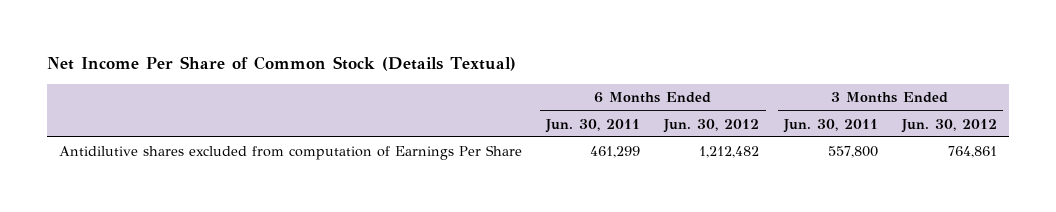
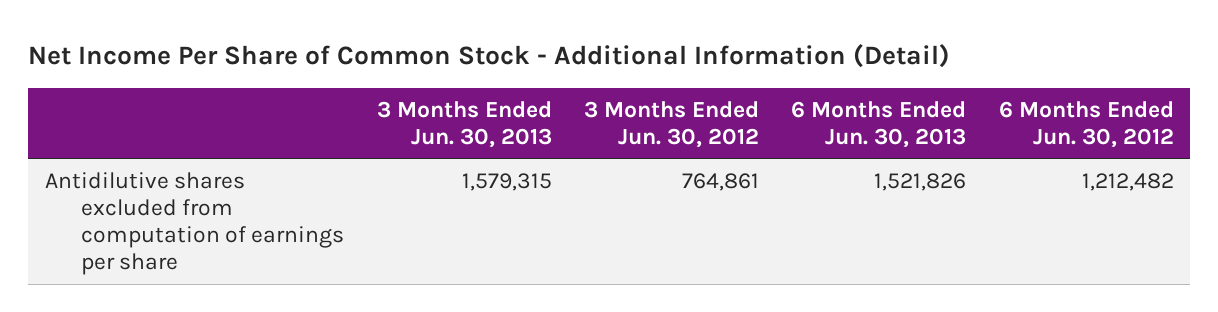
[46,56,516,72] Net Income Per Share of Common Stock (Details Textual) -> [28,44,951,69] Net Income Per Share of Common Stock - Additional Information (Detail)
[545,118,641,133] Jun. 30, 2011 -> none
[782,118,878,133] Jun. 30, 2011 -> none
none -> [376,100,552,148] 3 Months Ended Jun. 30, 2013
none -> [791,100,967,148] 6 Months Ended Jun. 30, 2013
[58,145,522,161] Antidilutive shares excluded from computation of Earnings Per Share -> [44,172,345,276] Antidilutive shares excluded from computation of earnings per share

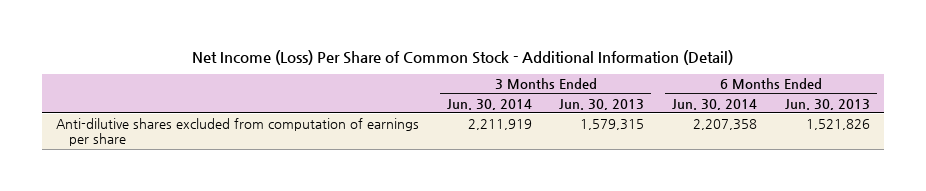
[28,44,951,69] Net Income Per Share of Common Stock - Additional Information (Detail) -> [191,49,733,65] Net Income (Loss) Per Share of Common Stock - Additional Information (Detail)
[584,100,760,148] 3 Months Ended Jun. 30, 2012 -> none
[998,100,1174,148] 6 Months Ended Jun. 30, 2012 -> none
none -> [446,98,532,110] Jun. 30, 2014
none -> [672,98,758,110] Jun. 30, 2014
[44,172,345,276] Antidilutive shares excluded from computation of earnings per share -> [56,118,420,147] Anti-dilutive shares excluded from computation of earnings per share

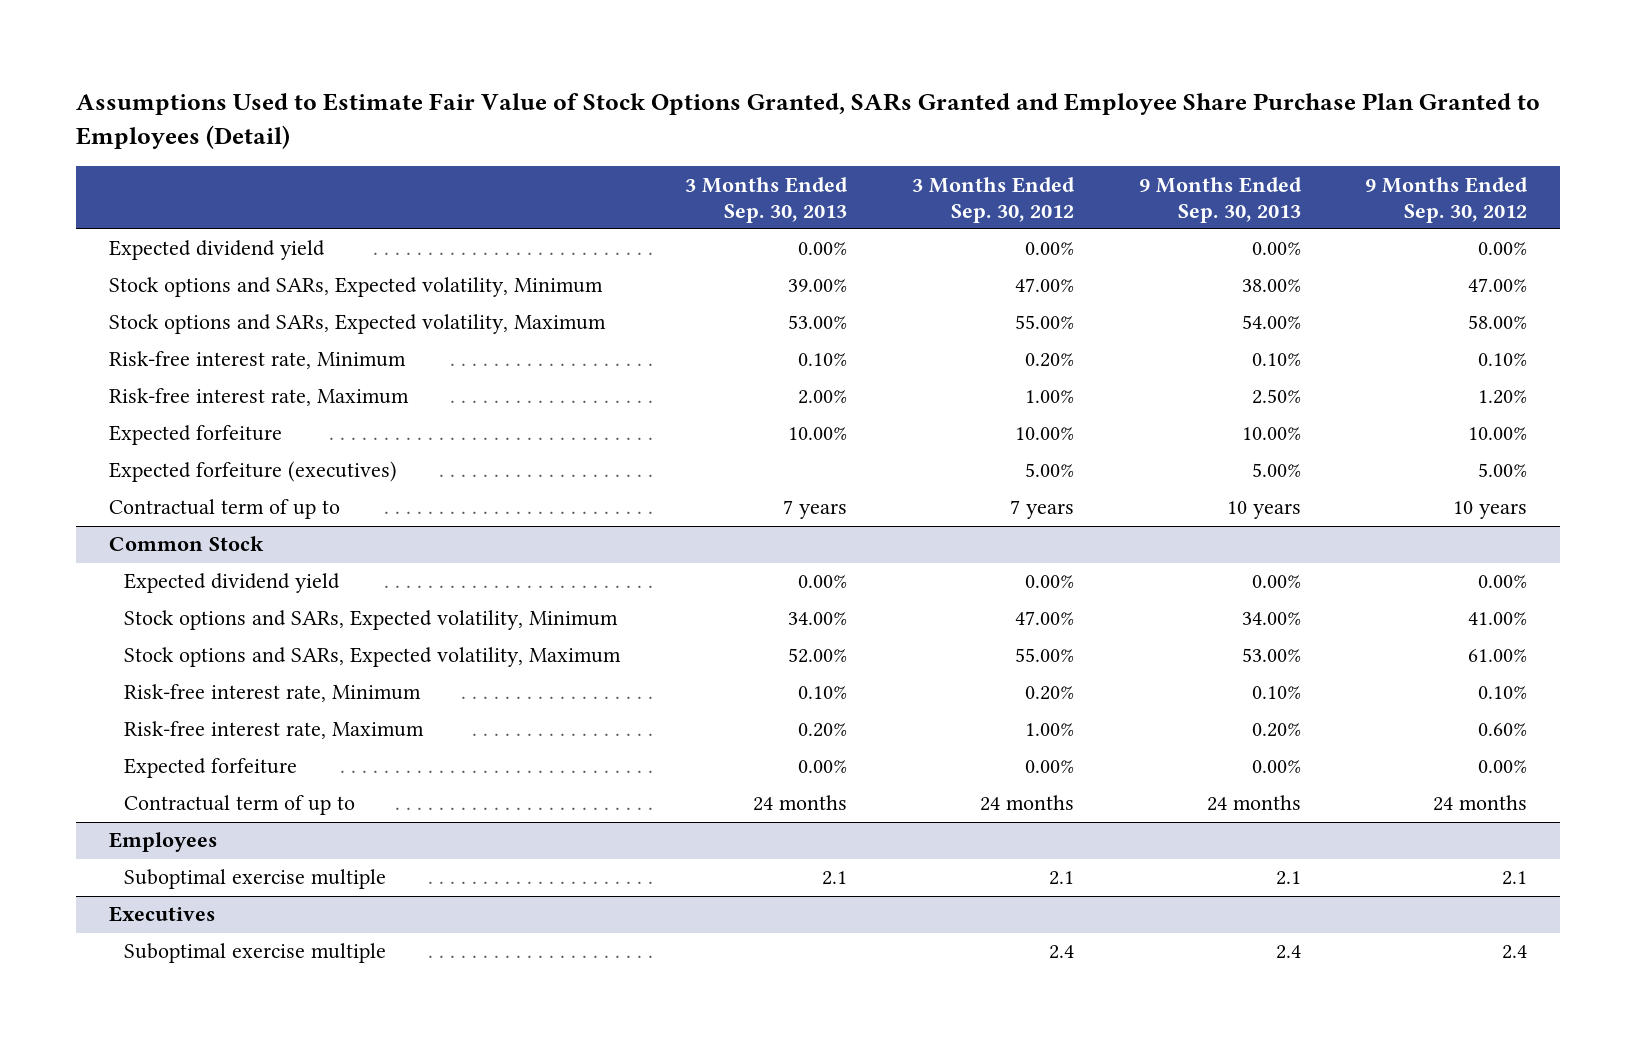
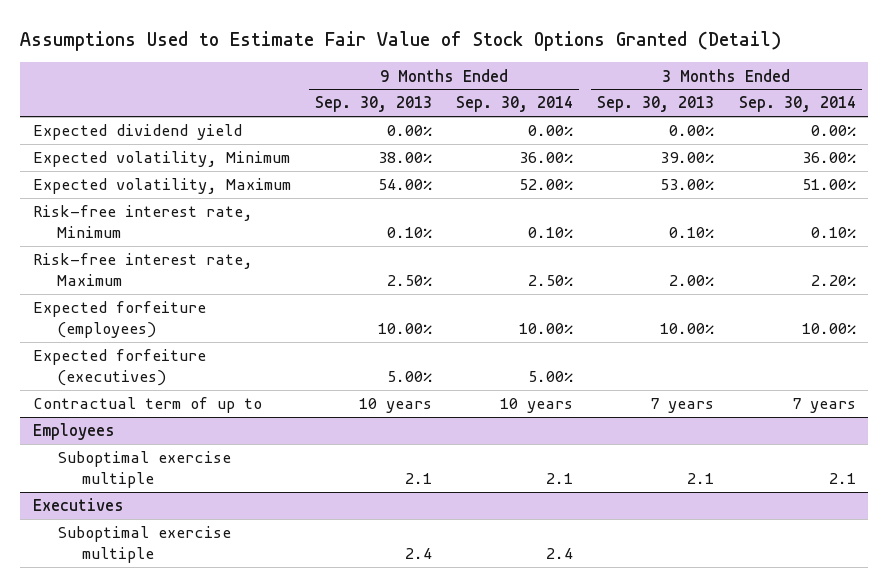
[76,93,1541,150] Assumptions Used to Estimate Fair Value of Stock Options Granted, SARs Granted and Employee Share Purchase Plan Granted to Employees (Detail) -> [20,31,782,52] Assumptions Used to Estimate Fair Value of Stock Options Granted (Detail)
[911,176,1075,223] 3 Months Ended Sep. 30, 2012 -> none
[1365,176,1529,223] 9 Months Ended Sep. 30, 2012 -> none
none -> [456,96,574,113] Sep. 30, 2014
none -> [738,96,856,113] Sep. 30, 2014
[108,277,603,298] Stock options and SARs, Expected volatility, Minimum -> [32,151,290,168] Expected volatility, Minimum
[108,314,606,335] Stock options and SARs, Expected volatility, Maximum -> [32,178,291,195] Expected volatility, Maximum
[108,425,282,446] Expected forfeiture -> [32,301,206,339] Expected forfeiture (employees)
[108,536,264,552] Common Stock -> none
[124,573,341,594] Expected dividend yield -> none
[124,610,619,631] Stock options and SARs, Expected volatility, Minimum -> none
[124,647,622,668] Stock options and SARs, Expected volatility, Maximum -> none
[124,684,422,703] Risk-free interest rate, Minimum -> none
[124,721,425,740] Risk-free interest rate, Maximum -> none
[124,758,298,779] Expected forfeiture -> none
[124,795,356,816] Contractual term of up to -> none

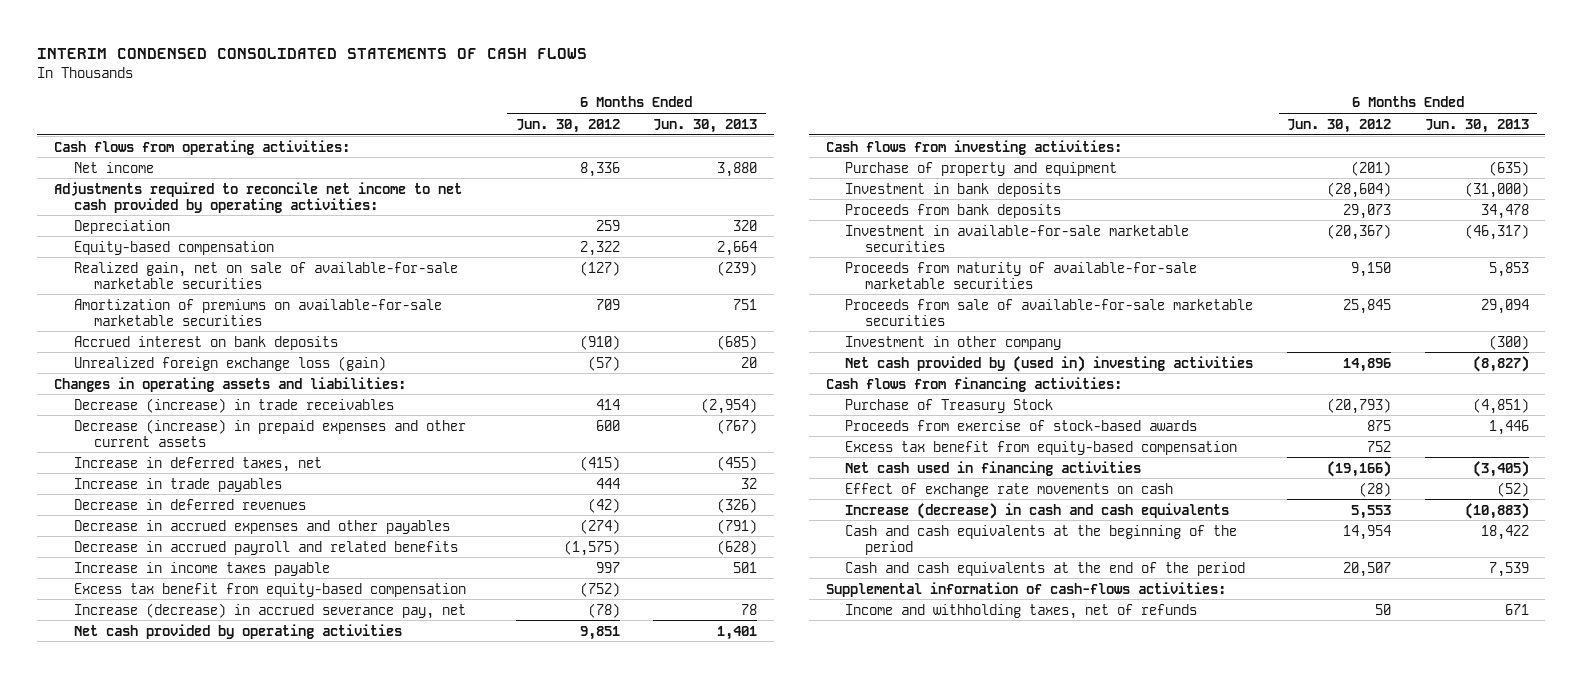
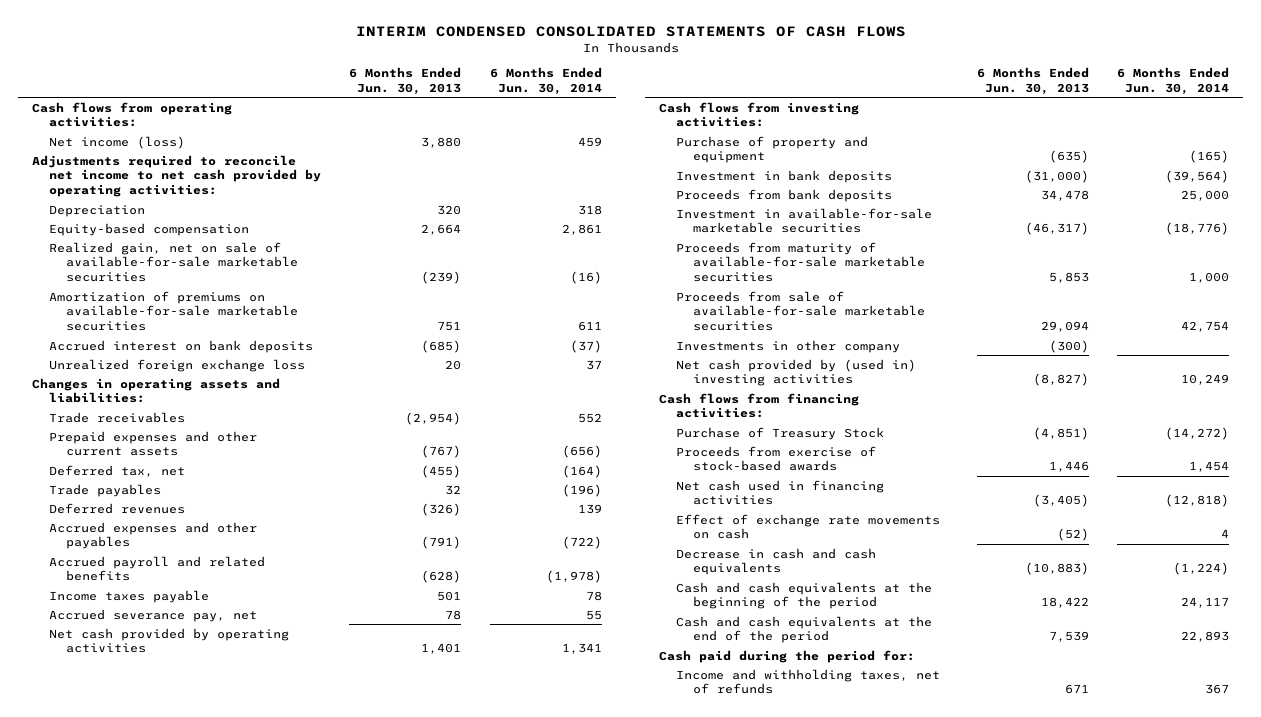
[515,118,620,133] Jun. 30, 2012 -> none
none -> [489,67,602,95] 6 Months Ended Jun. 30, 2014
[74,161,155,173] Net income -> [49,135,186,149] Net income (loss)
[74,355,387,371] Unrealized foreign exchange loss (gain) -> [49,358,306,372] Unrealized foreign exchange loss
[74,582,467,597] Excess tax benefit from equity-based compensation -> none
[74,397,395,413] Decrease (increase) in trade receivables -> [49,411,186,423] Trade receivables
[74,418,467,447] Decrease (increase) in prepaid expenses and other current assets -> [49,430,258,457] Prepaid expenses and other current assets
[74,456,323,472] Increase in deferred taxes, net -> [49,464,186,477] Deferred tax, net
[74,477,283,492] Increase in trade payables -> [49,483,162,497] Trade payables
[74,498,307,510] Decrease in deferred revenues -> [49,502,186,514] Deferred revenues
[74,519,451,534] Decrease in accrued expenses and other payables -> [49,521,258,550] Accrued expenses and other payables
[74,540,459,555] Decrease in accrued payroll and related benefits -> [49,555,266,582] Accrued payroll and related benefits
[74,561,331,576] Increase in income taxes payable -> [49,589,210,603] Income taxes payable
[74,602,467,619] Increase (decrease) in accrued severance pay, net -> [49,608,258,622] Accrued severance pay, net
[845,335,1062,350] Investment in other company -> [676,339,901,353] Investments in other company
[845,440,1238,455] Excess tax benefit from equity-based compensation -> none
[845,502,1230,519] Increase (decrease) in cash and cash equivalents -> [676,547,877,576] Decrease in cash and cash equivalents
[825,581,1226,597] Supplemental information of cash-flows activities: -> none
none -> [659,649,916,663] Cash paid during the period for:

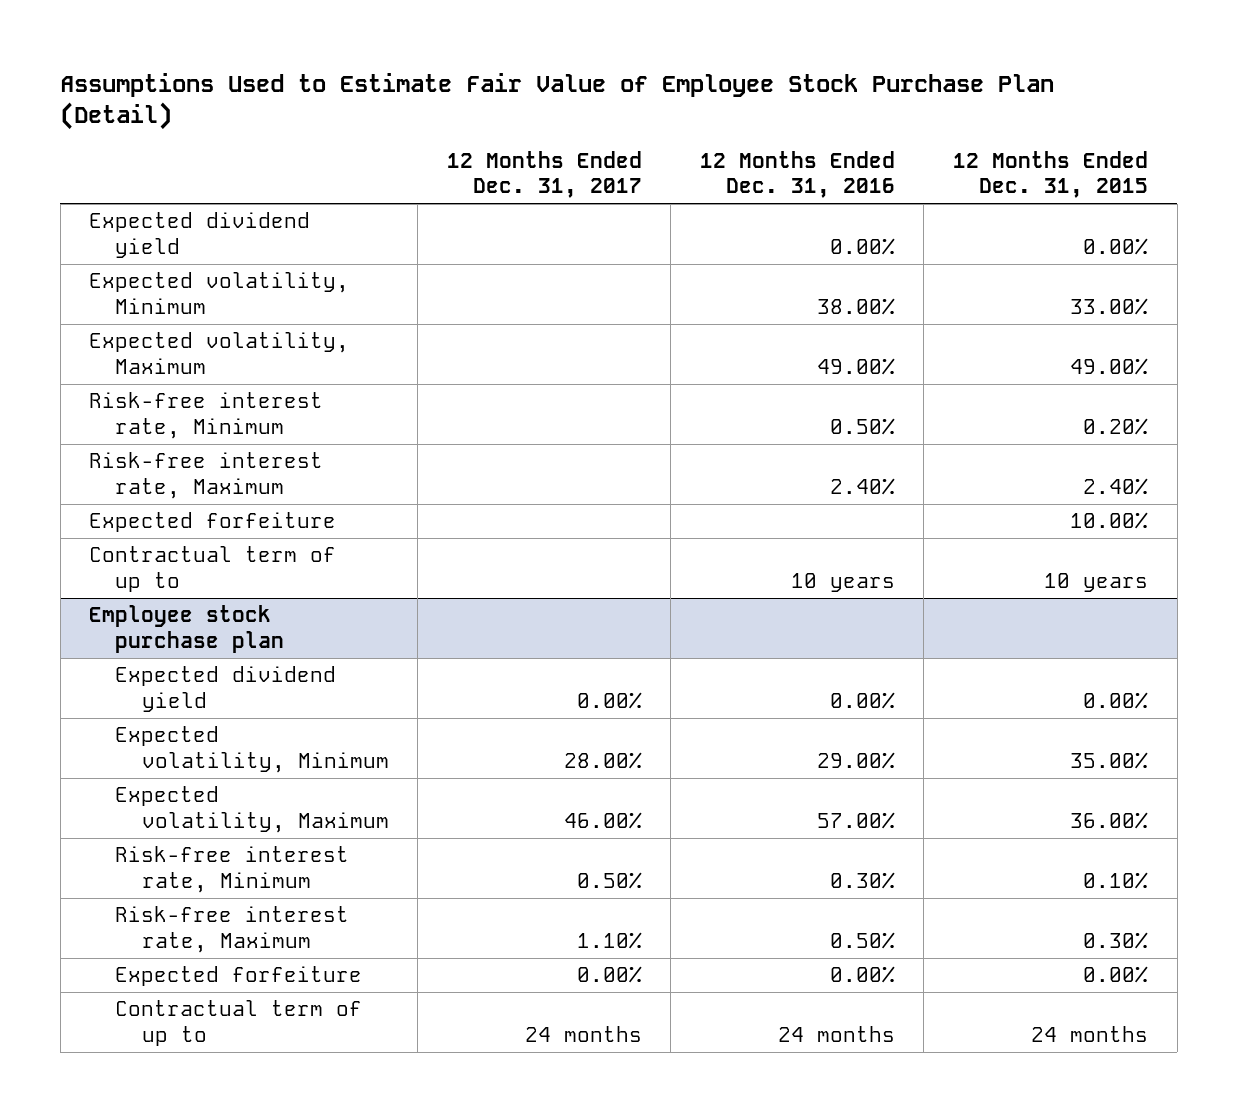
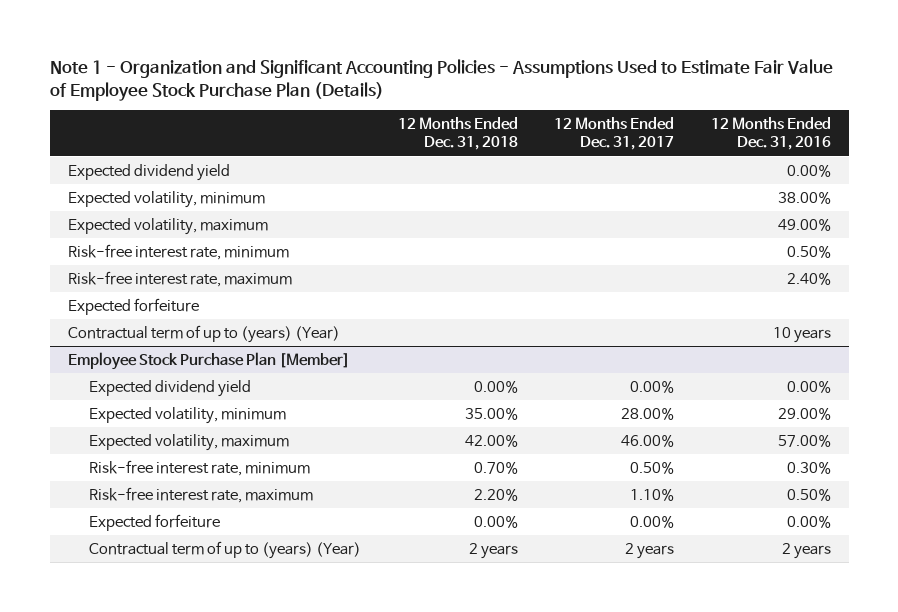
[60,72,1055,131] Assumptions Used to Estimate Fair Value of Employee Stock Purchase Plan (Detail) -> [49,58,833,101] Note 1 - Organization and Significant Accounting Policies - Assumptions Used to Estimate Fair Value of Employee Stock Purchase Plan (Details)
[953,150,1149,199] 12 Months Ended Dec. 31, 2015 -> none
none -> [397,117,518,151] 12 Months Ended Dec. 31, 2018
[89,272,350,314] Expected volatility, Minimum -> [67,191,265,209] Expected volatility, minimum
[89,332,350,374] Expected volatility, Maximum -> [67,218,268,236] Expected volatility, maximum
[89,392,324,439] Risk-free interest rate, Minimum -> [67,244,289,261] Risk-free interest rate, minimum
[89,452,324,499] Risk-free interest rate, Maximum -> [67,271,292,288] Risk-free interest rate, maximum
[89,546,337,592] Contractual term of up to -> [67,325,340,344] Contractual term of up to (years) (Year)
[89,605,285,653] Employee stock purchase plan -> [67,352,350,371] Employee Stock Purchase Plan [Member]
[115,726,389,773] Expected volatility, Minimum -> [89,407,287,425] Expected volatility, minimum
[115,786,389,833] Expected volatility, Maximum -> [89,434,290,452] Expected volatility, maximum
[115,846,350,893] Risk-free interest rate, Minimum -> [89,460,311,477] Risk-free interest rate, minimum
[115,906,350,953] Risk-free interest rate, Maximum -> [89,487,314,504] Risk-free interest rate, maximum
[115,1000,363,1046] Contractual term of up to -> [89,541,362,560] Contractual term of up to (years) (Year)
[524,1025,642,1042] 24 months -> [625,543,675,560] 2 years
[777,1025,895,1042] 24 months -> [781,543,831,560] 2 years

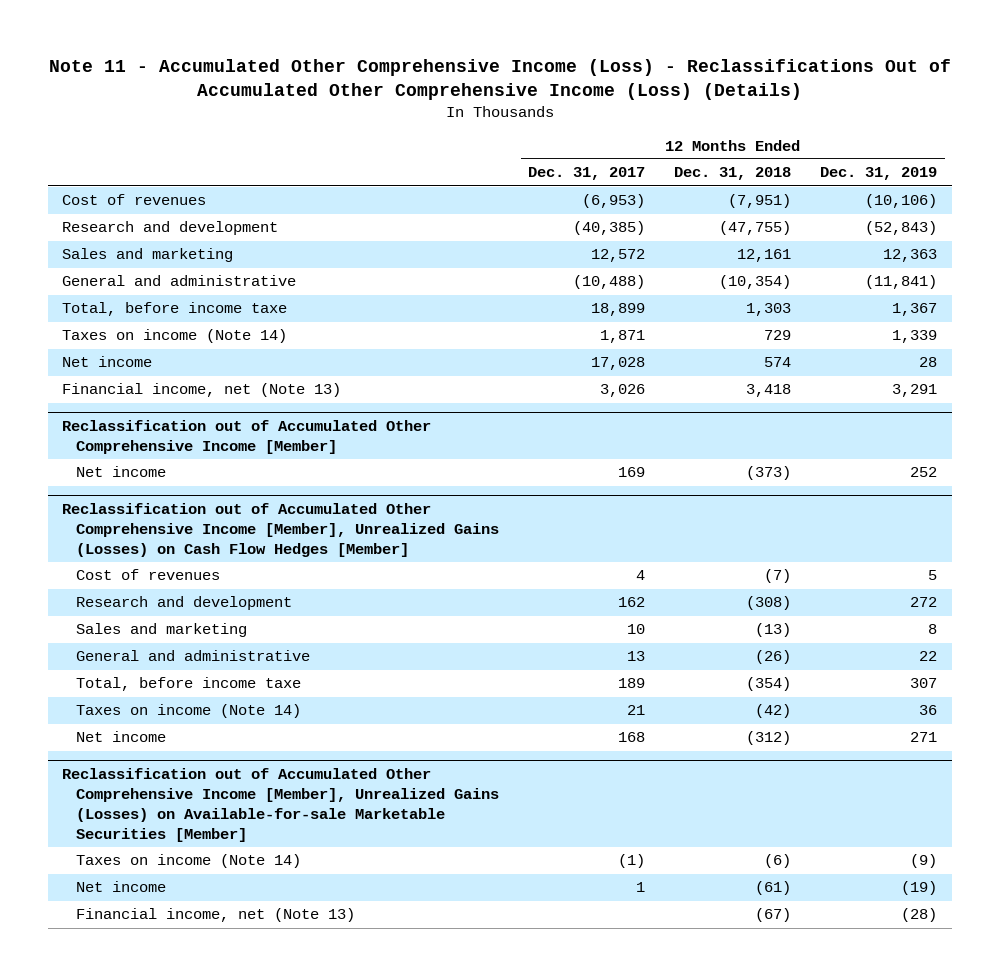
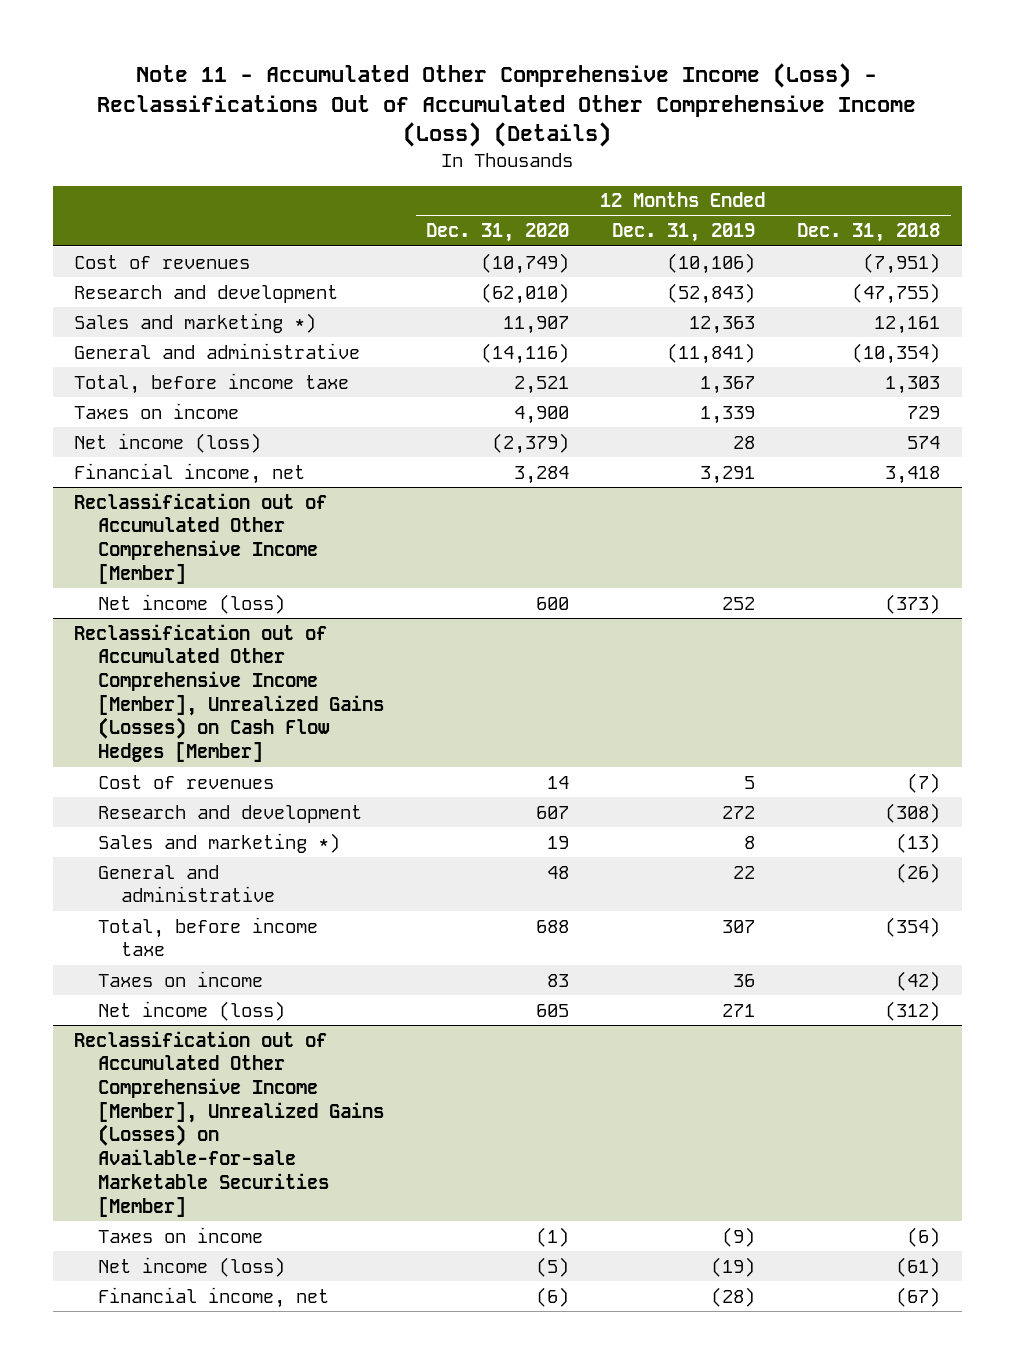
[528,167,646,181] Dec. 31, 2017 -> none
none -> [426,223,570,243] Dec. 31, 2020
[62,248,234,263] Sales and marketing -> [74,312,317,333] Sales and marketing *)
[62,329,288,344] Taxes on income (Note 14) -> [74,402,240,419] Taxes on income
[62,356,153,368] Net income -> [74,432,262,453] Net income (loss)
[62,383,342,398] Financial income, net (Note 13) -> [74,462,306,484] Financial income, net
[76,466,167,478] Net income -> [97,593,285,614] Net income (loss)
[76,623,248,638] Sales and marketing -> [97,832,340,853] Sales and marketing *)
[76,704,302,719] Taxes on income (Note 14) -> [97,970,263,987] Taxes on income
[76,731,167,743] Net income -> [97,1000,285,1021] Net income (loss)
[76,854,302,869] Taxes on income (Note 14) -> [97,1226,263,1243] Taxes on income
[76,881,167,893] Net income -> [97,1256,285,1277] Net income (loss)
[76,908,356,923] Financial income, net (Note 13) -> [97,1286,329,1308] Financial income, net

